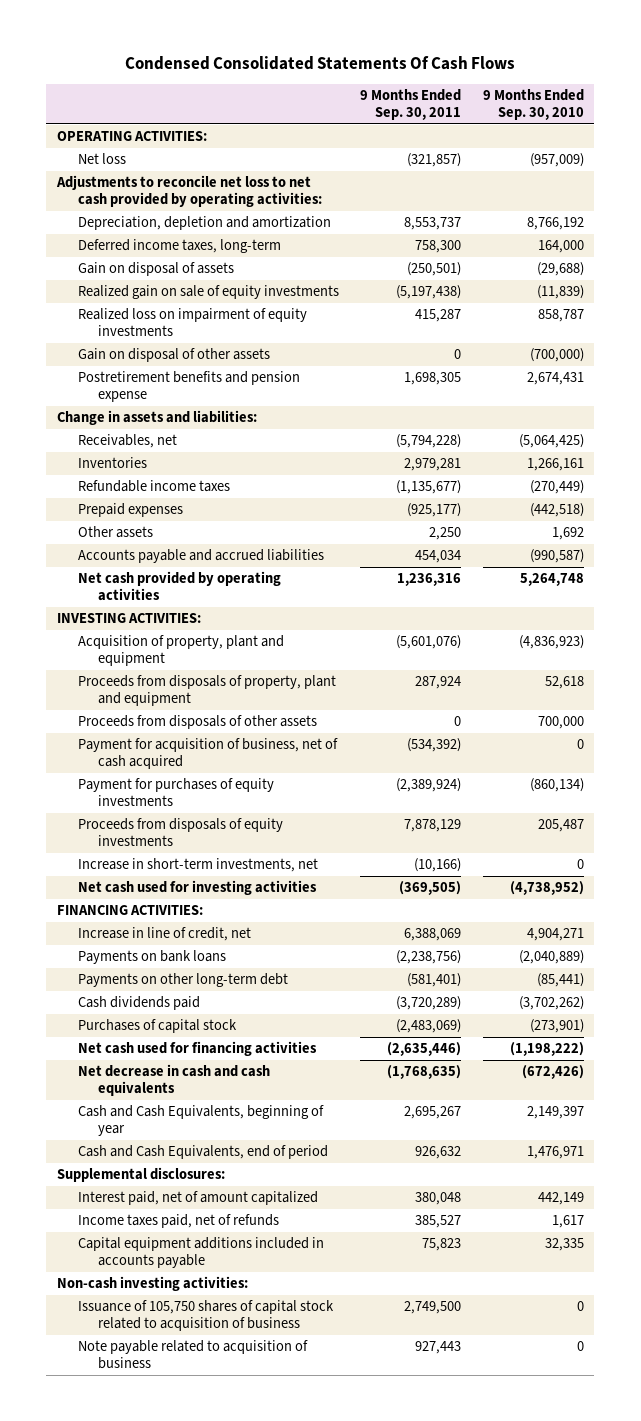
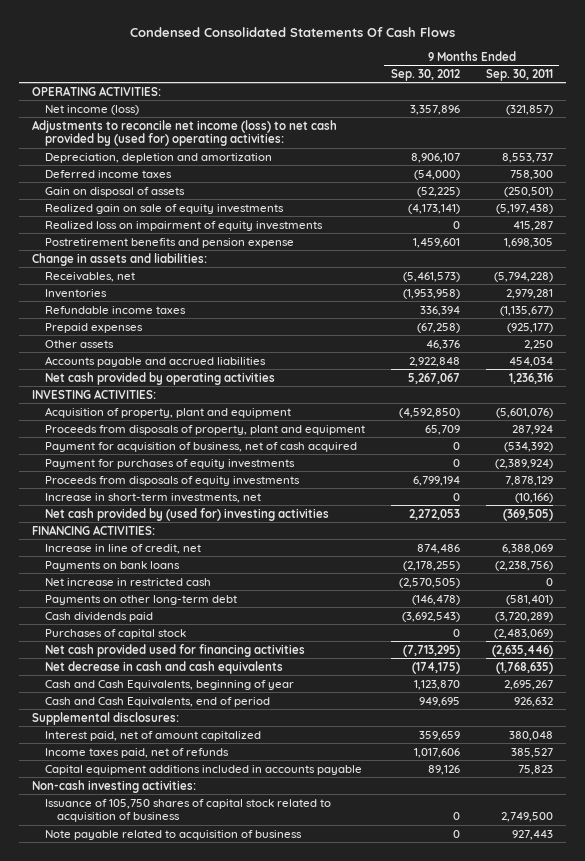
[482,89,584,121] 9 Months Ended Sep. 30, 2010 -> none
none -> [390,68,460,81] Sep. 30, 2012
[77,153,126,165] Net loss -> [44,104,139,115] Net income (loss)
[56,175,322,208] Adjustments to reconcile net loss to net cash provided by operating activities: -> [32,119,338,147] Adjustments to reconcile net income (loss) to net cash provided by (used for) operating activities:
[77,239,281,254] Deferred income taxes, long-term -> [44,169,172,178] Deferred income taxes
[77,348,270,363] Gain on disposal of other assets -> none
[77,715,317,730] Proceeds from disposals of other assets -> none
[77,880,317,896] Net cash used for investing activities -> [44,507,329,521] Net cash provided by (used for) investing activities
none -> [44,577,211,586] Net increase in restricted cash
[77,1041,317,1057] Net cash used for financing activities -> [44,643,305,657] Net cash provided used for financing activities

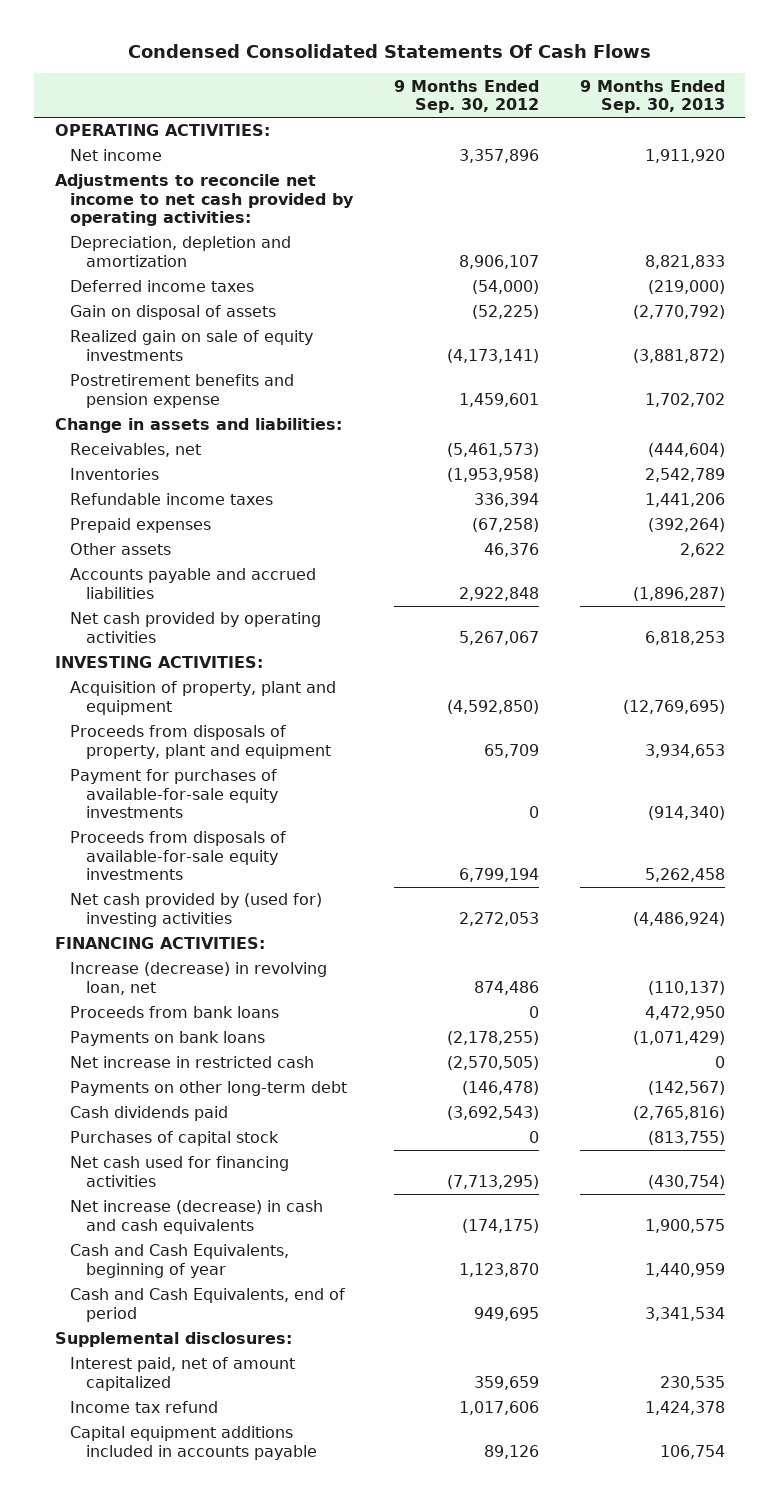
[485,68,553,81] Sep. 30, 2011 -> none
none -> [579,79,725,114] 9 Months Ended Sep. 30, 2013
[44,104,139,115] Net income (loss) -> [70,149,163,162] Net income
[32,119,338,147] Adjustments to reconcile net income (loss) to net cash provided by (used for) operating activities: -> [54,174,355,227] Adjustments to reconcile net income to net cash provided by operating activities:
[44,220,323,231] Realized loss on impairment of equity investments -> none
[44,441,357,452] Payment for acquisition of business, net of cash acquired -> none
[44,492,261,503] Increase in short-term investments, net -> none
[44,458,295,469] Payment for purchases of equity investments -> [70,769,279,819] Payment for purchases of available-for-sale equity investments
[44,475,300,486] Proceeds from disposals of equity investments -> [70,831,287,881] Proceeds from disposals of available-for-sale equity investments
[44,543,201,554] Increase in line of credit, net -> [70,962,328,995] Increase (decrease) in revolving loan, net
none -> [70,1006,280,1019] Proceeds from bank loans
[44,643,305,657] Net cash provided used for financing activities -> [70,1156,290,1187] Net cash used for financing activities
[44,660,283,674] Net decrease in cash and cash equivalents -> [70,1200,324,1234] Net increase (decrease) in cash and cash equivalents
[44,747,229,758] Income taxes paid, net of refunds -> [70,1401,219,1414] Income tax refund
[32,779,197,793] Non-cash investing activities: -> none
[44,798,331,823] Issuance of 105,750 shares of capital stock related to acquisition of business -> none
[44,829,302,840] Note payable related to acquisition of business -> none

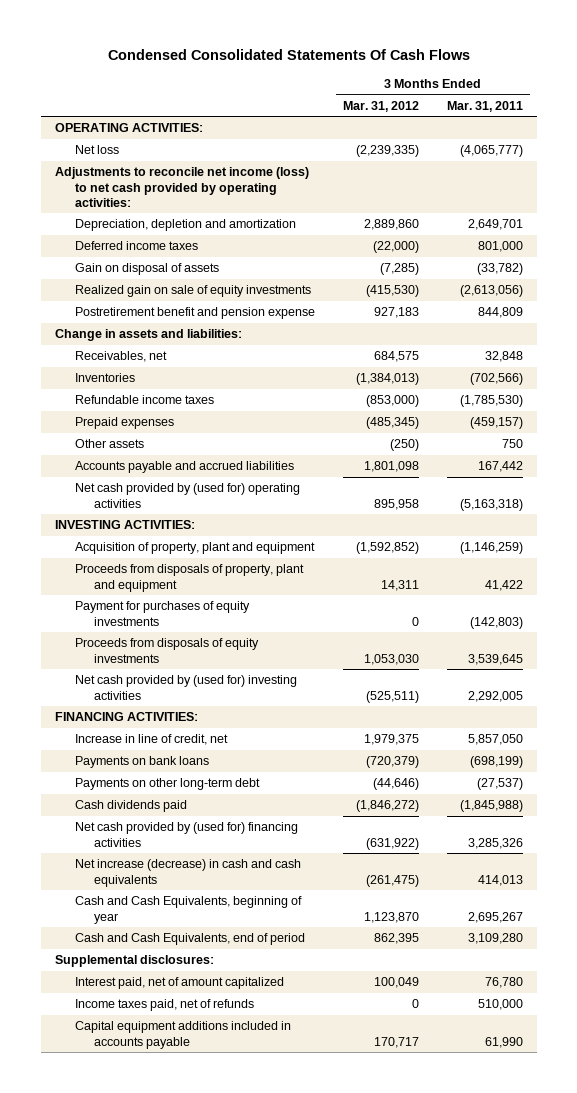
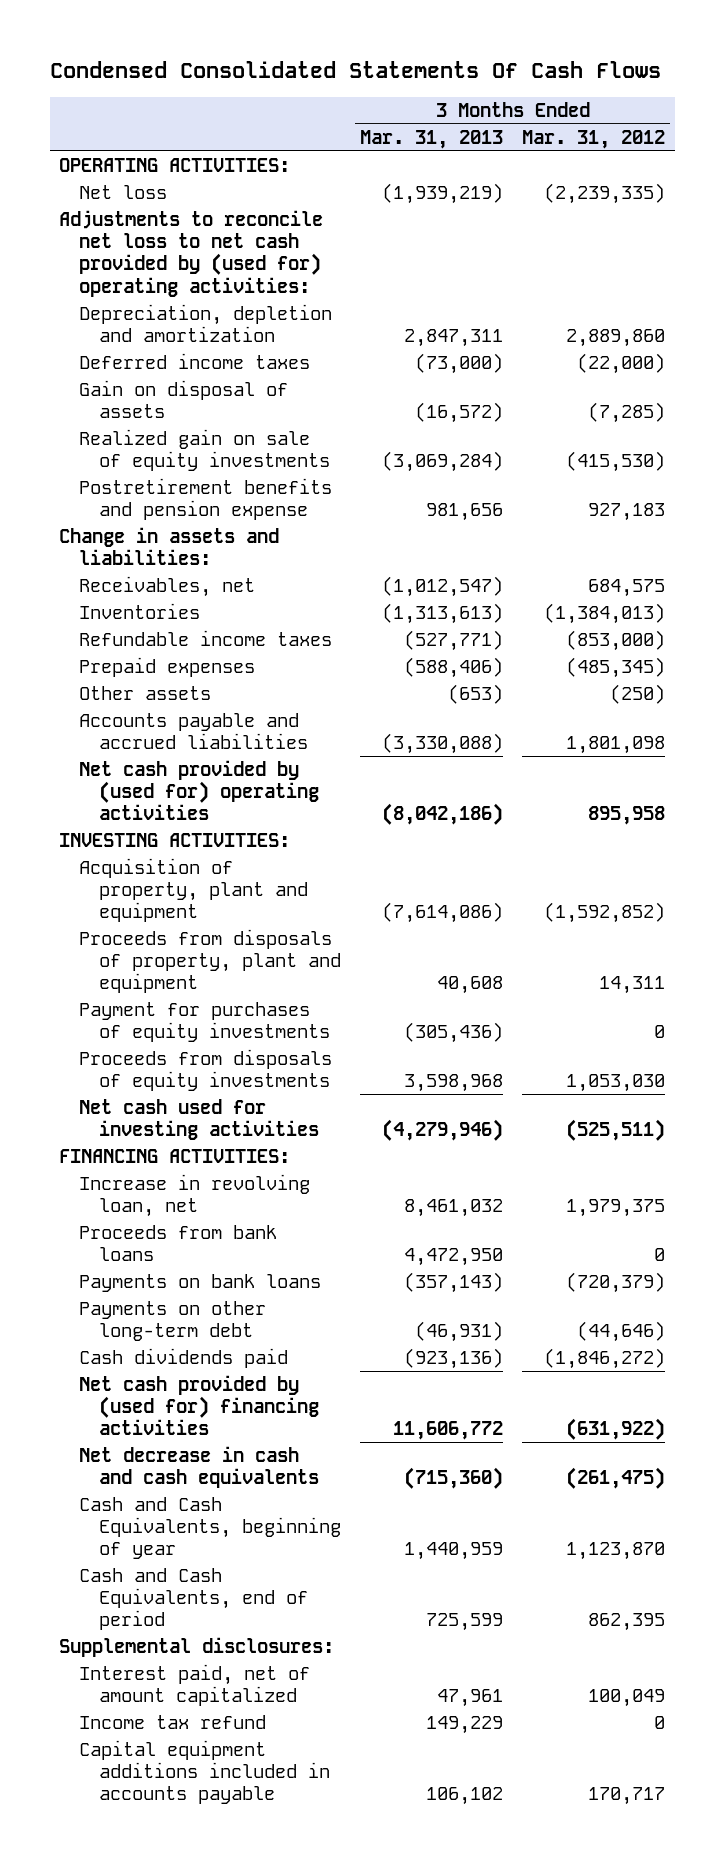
[446,100,523,112] Mar. 31, 2011 -> none
none -> [360,129,504,149] Mar. 31, 2013
[54,167,309,207] Adjustments to reconcile net income (loss) to net cash provided by operating activities: -> [59,209,324,297] Adjustments to reconcile net loss to net cash provided by (used for) operating activities:
[74,307,315,320] Postretirement benefit and pension expense -> [79,477,333,521] Postretirement benefits and pension expense
[74,675,297,700] Net cash provided by (used for) investing activities -> [79,1098,319,1141] Net cash used for investing activities
[74,734,228,746] Increase in line of credit, net -> [79,1173,311,1218] Increase in revolving loan, net
none -> [79,1224,278,1262] Proceeds from bank loans
[74,859,301,887] Net increase (decrease) in cash and cash equivalents -> [79,1445,319,1489] Net decrease in cash and cash equivalents
[74,999,254,1012] Income taxes paid, net of refunds -> [79,1714,267,1729] Income tax refund

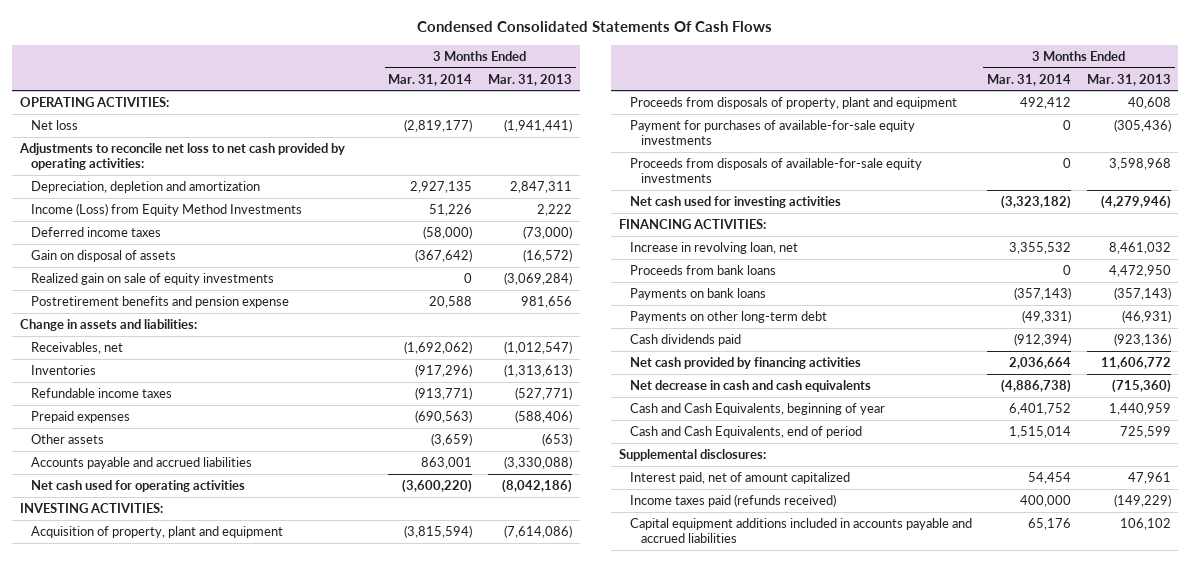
[522,129,666,149] Mar. 31, 2012 -> none
none -> [388,73,473,86] Mar. 31, 2014
[382,182,504,204] (1,939,219) -> [503,118,572,132] (1,941,441)
[59,209,324,297] Adjustments to reconcile net loss to net cash provided by (used for) operating activities: -> [19,142,346,171] Adjustments to reconcile net loss to net cash provided by operating activities:
none -> [31,202,303,216] Income (Loss) from Equity Method Investments
[79,759,319,821] Net cash provided by (used for) operating activities -> [31,479,246,492] Net cash used for operating activities
[79,1001,330,1043] Payment for purchases of equity investments -> [629,119,915,146] Payment for purchases of available-for-sale equity investments
[79,1048,333,1092] Proceeds from disposals of equity investments -> [629,157,922,184] Proceeds from disposals of available-for-sale equity investments
[79,1374,319,1436] Net cash provided by (used for) financing activities -> [629,356,861,369] Net cash provided by financing activities
[79,1714,267,1729] Income tax refund -> [629,493,836,507] Income taxes paid (refunds received)
[426,1715,504,1734] 149,229 -> [1113,493,1171,507] (149,229)
[79,1739,330,1805] Capital equipment additions included in accounts payable -> [629,517,972,544] Capital equipment additions included in accounts payable and accrued liabilities

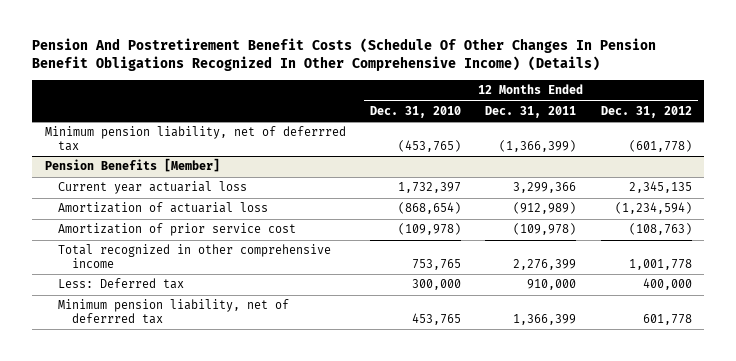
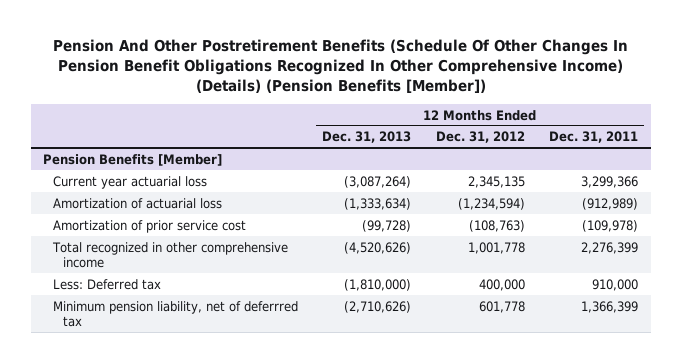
[32,38,657,72] Pension And Postretirement Benefit Costs (Schedule Of Other Changes In Pension Benefit Obligations Recognized In Other Comprehensive Income) (Details) -> [52,39,628,94] Pension And Other Postretirement Benefits (Schedule Of Other Changes In Pension Benefit Obligations Recognized In Other Comprehensive Income) (Details) (Pension Benefits [Member])
[370,105,462,118] Dec. 31, 2010 -> none
none -> [322,131,412,144] Dec. 31, 2013
[44,126,346,151] Minimum pension liability, net of deferrred tax -> none

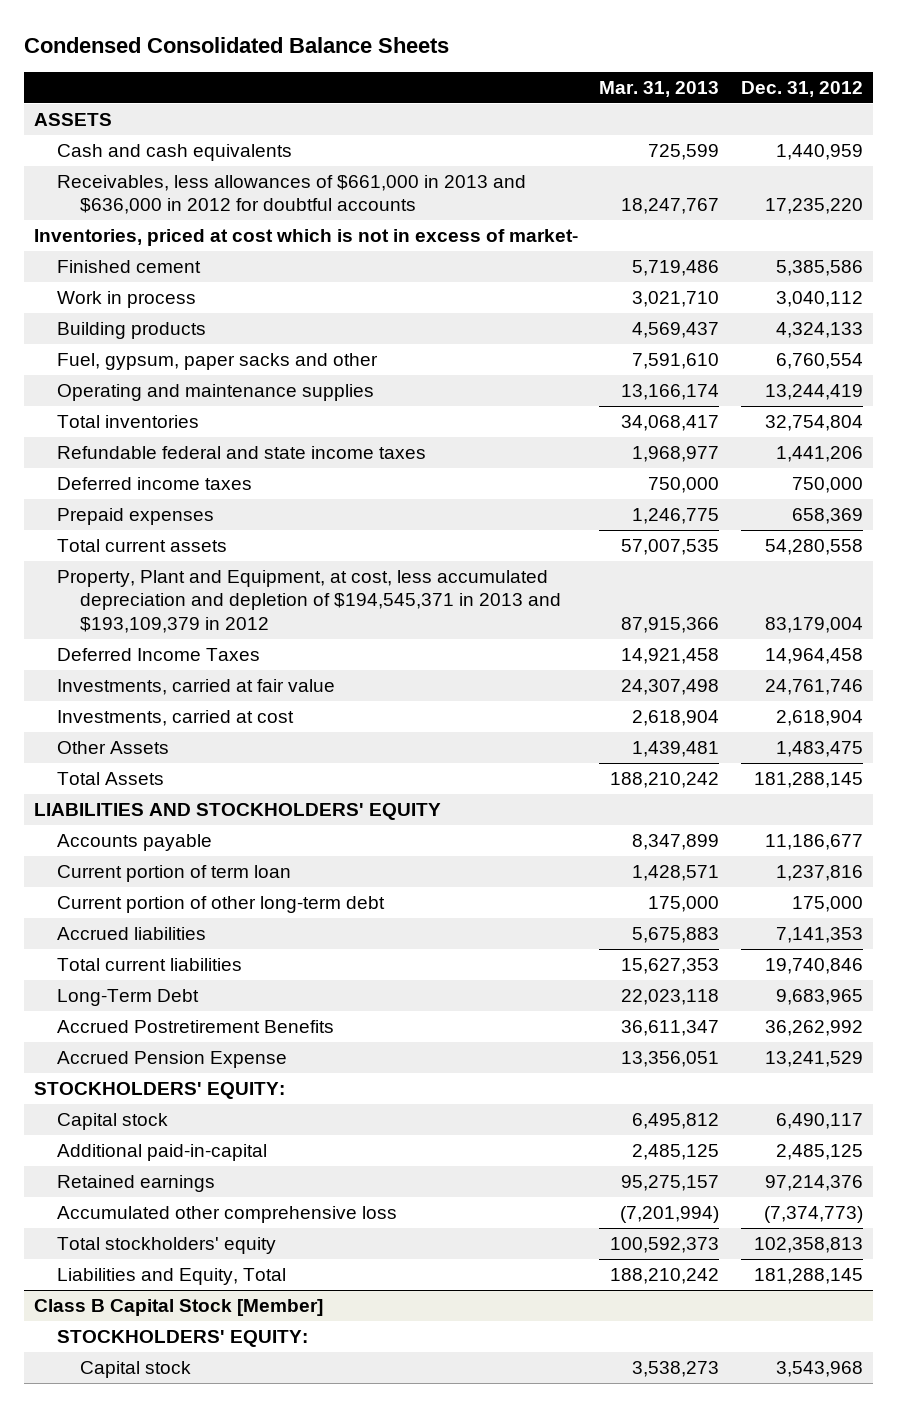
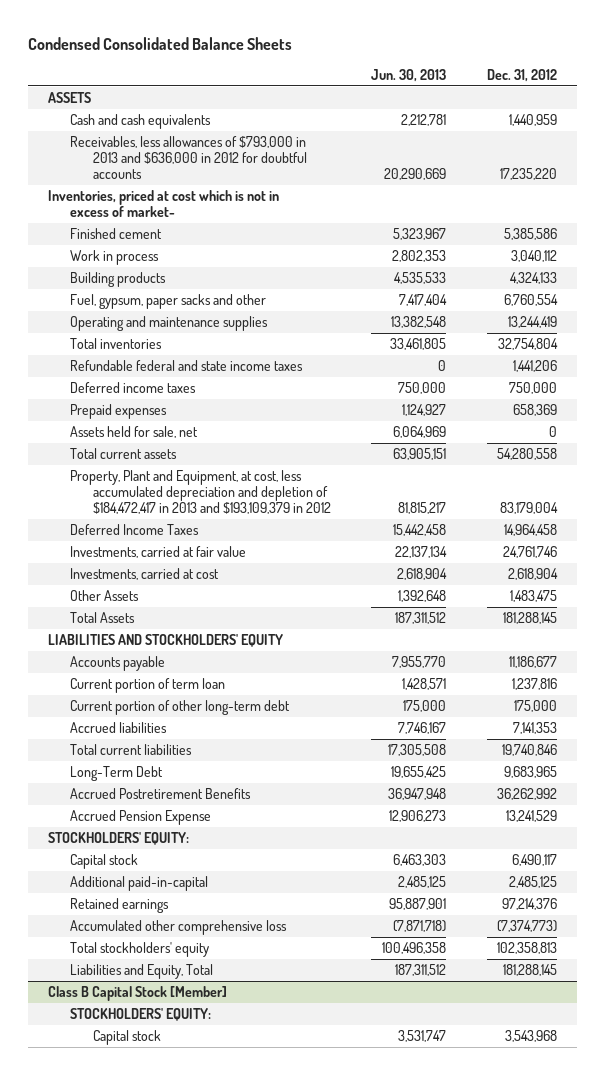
[599,81,720,98] Mar. 31, 2013 -> none
none -> [371,68,447,82] Jun. 30, 2013
[57,174,527,215] Receivables, less allowances of $661,000 in 2013 and $636,000 in 2012 for doubtful accounts -> [70,135,307,180] Receivables, less allowances of $793,000 in 2013 and $636,000 in 2012 for doubtful accounts
none -> [70,425,199,438] Assets held for sale, net
[57,569,562,633] Property, Plant and Equipment, at cost, less accumulated depreciation and depletion of $194,545,371 in 2013 and $193,109,379 in 2012 -> [70,469,331,515] Property, Plant and Equipment, at cost, less accumulated depreciation and depletion of $184,472,417 in 2013 and $193,109,379 in 2012

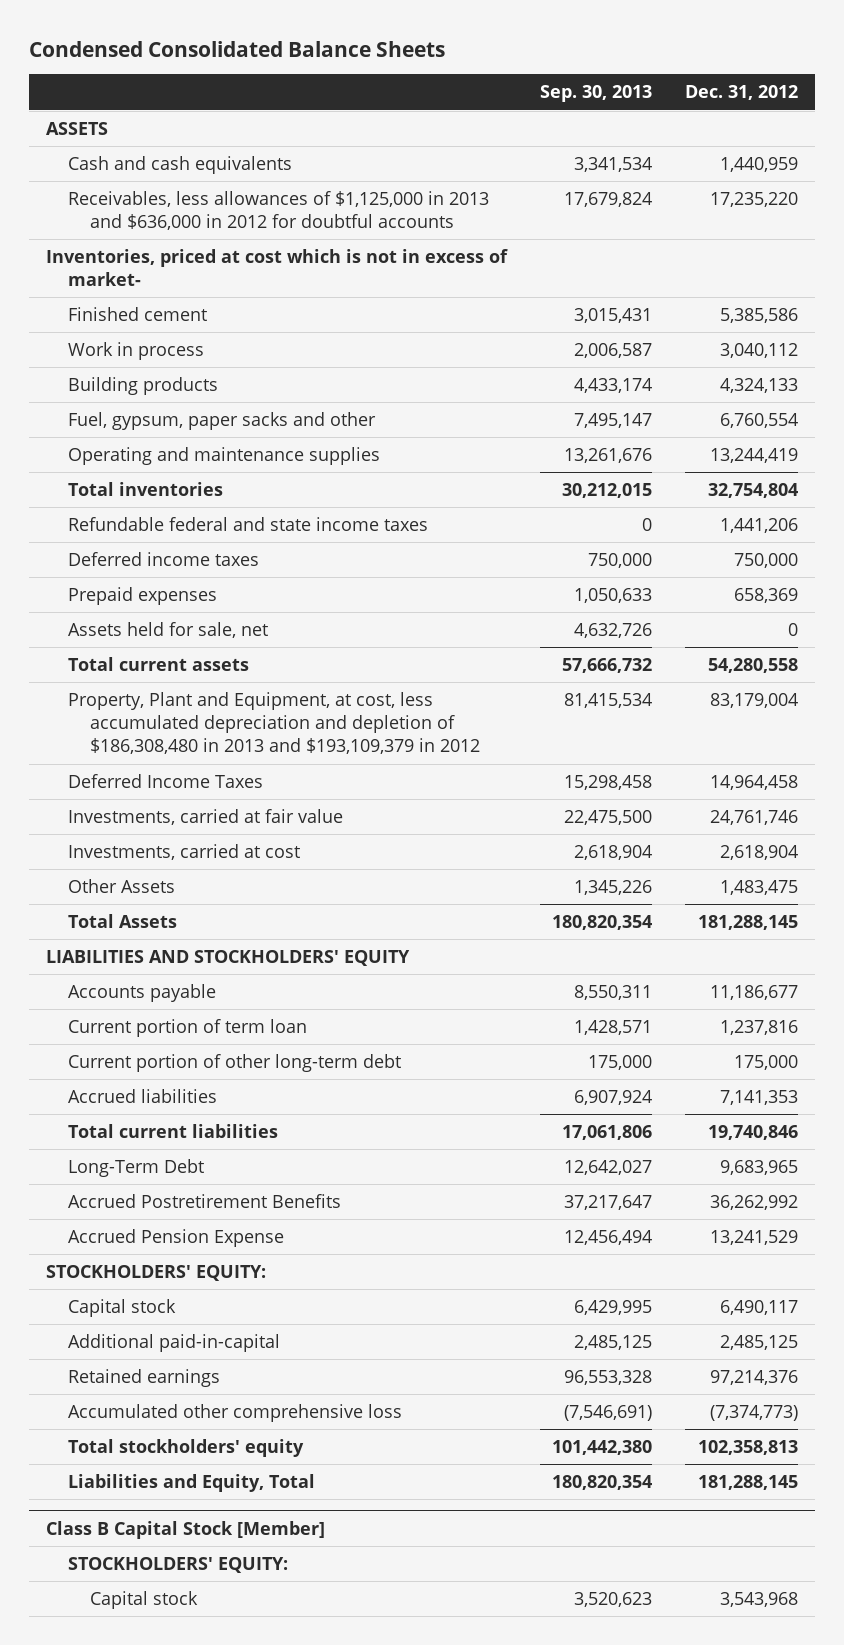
[371,68,447,82] Jun. 30, 2013 -> none
none -> [540,85,653,103] Sep. 30, 2013
[70,135,307,180] Receivables, less allowances of $793,000 in 2013 and $636,000 in 2012 for doubtful accounts -> [67,190,489,231] Receivables, less allowances of $1,125,000 in 2013 and $636,000 in 2012 for doubtful accounts
[70,469,331,515] Property, Plant and Equipment, at cost, less accumulated depreciation and depletion of $184,472,417 in 2013 and $193,109,379 in 2012 -> [67,691,480,755] Property, Plant and Equipment, at cost, less accumulated depreciation and depletion of $186,308,480 in 2013 and $193,109,379 in 2012

